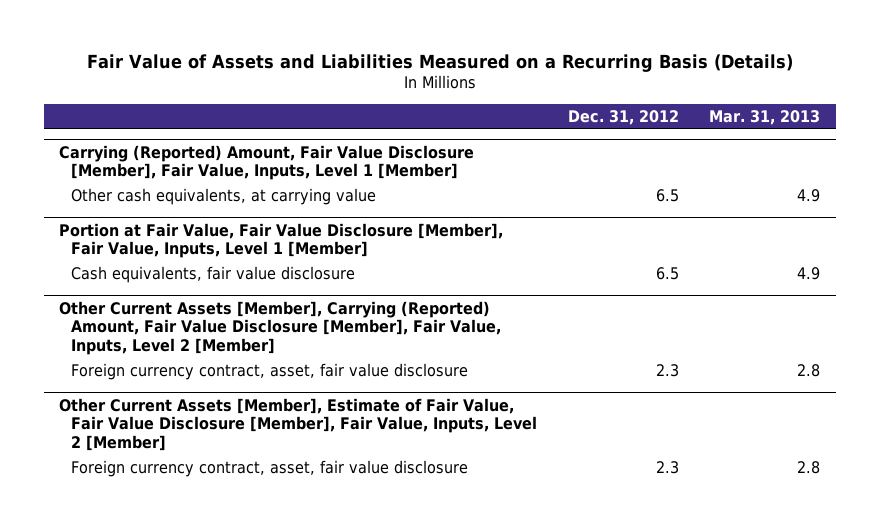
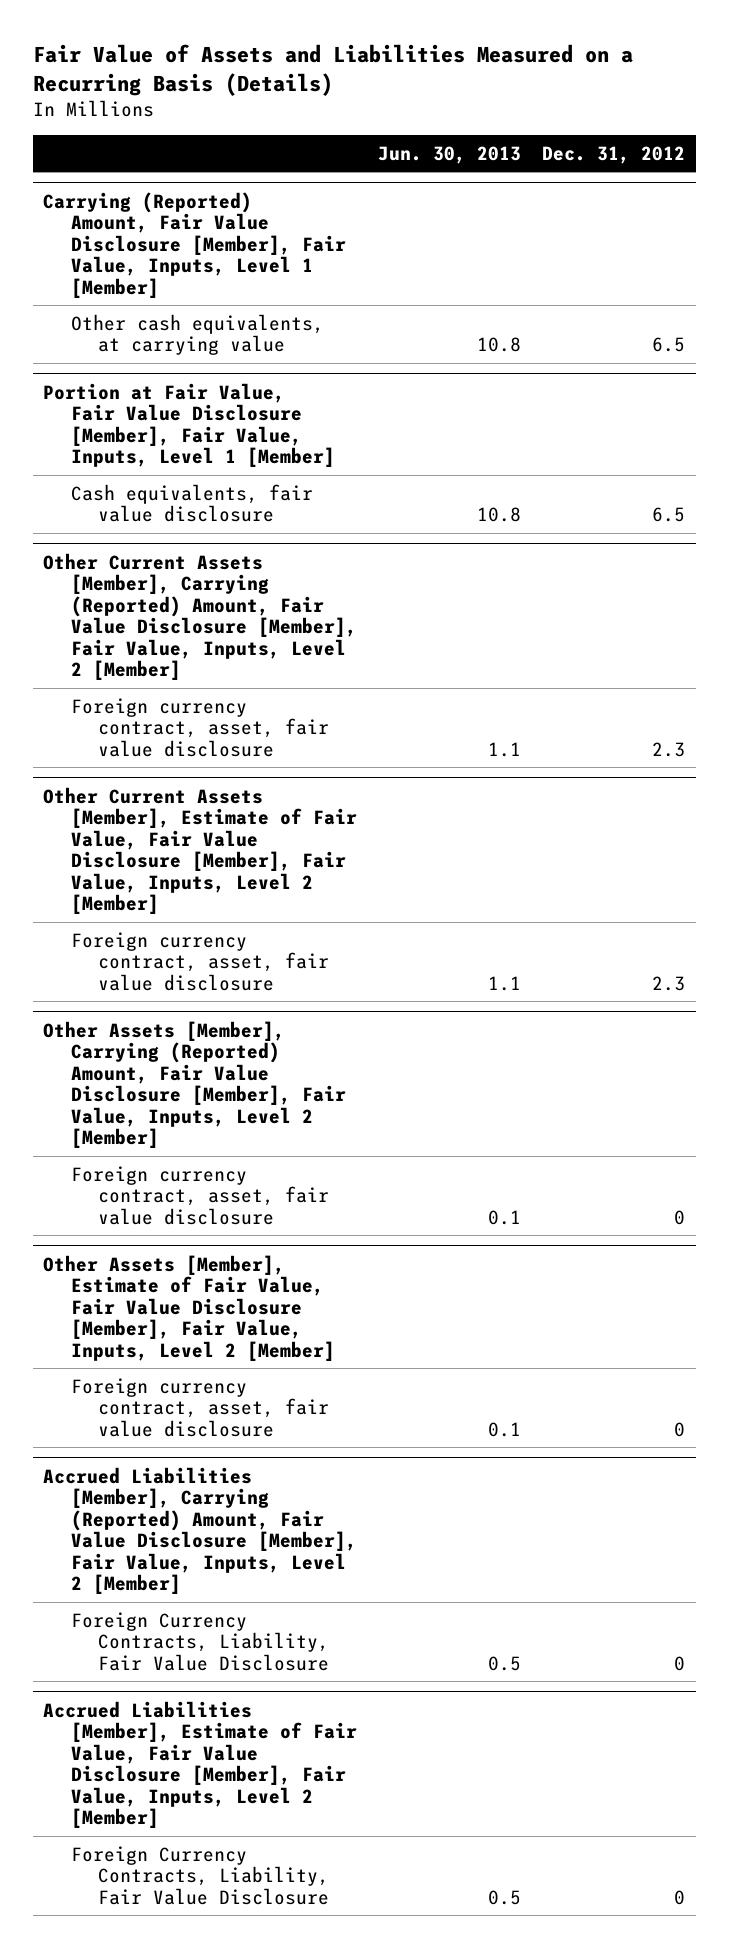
[709,109,821,125] Mar. 31, 2013 -> none
none -> [378,145,522,164] Jun. 30, 2013
none -> [43,1020,346,1149] Other Assets [Member], Carrying (Reported) Amount, Fair Value Disclosure [Member], Fair Value, Inputs, Level 2 [Member]
none -> [70,1165,329,1225] Foreign currency contract, asset, fair value disclosure
none -> [43,1254,335,1361] Other Assets [Member], Estimate of Fair Value, Fair Value Disclosure [Member], Fair Value, Inputs, Level 2 [Member]
none -> [70,1377,329,1437] Foreign currency contract, asset, fair value disclosure
none -> [43,1466,357,1595] Accrued Liabilities [Member], Carrying (Reported) Amount, Fair Value Disclosure [Member], Fair Value, Inputs, Level 2 [Member]
none -> [70,1611,329,1671] Foreign Currency Contracts, Liability, Fair Value Disclosure
none -> [43,1700,357,1829] Accrued Liabilities [Member], Estimate of Fair Value, Fair Value Disclosure [Member], Fair Value, Inputs, Level 2 [Member]
none -> [70,1845,329,1905] Foreign Currency Contracts, Liability, Fair Value Disclosure

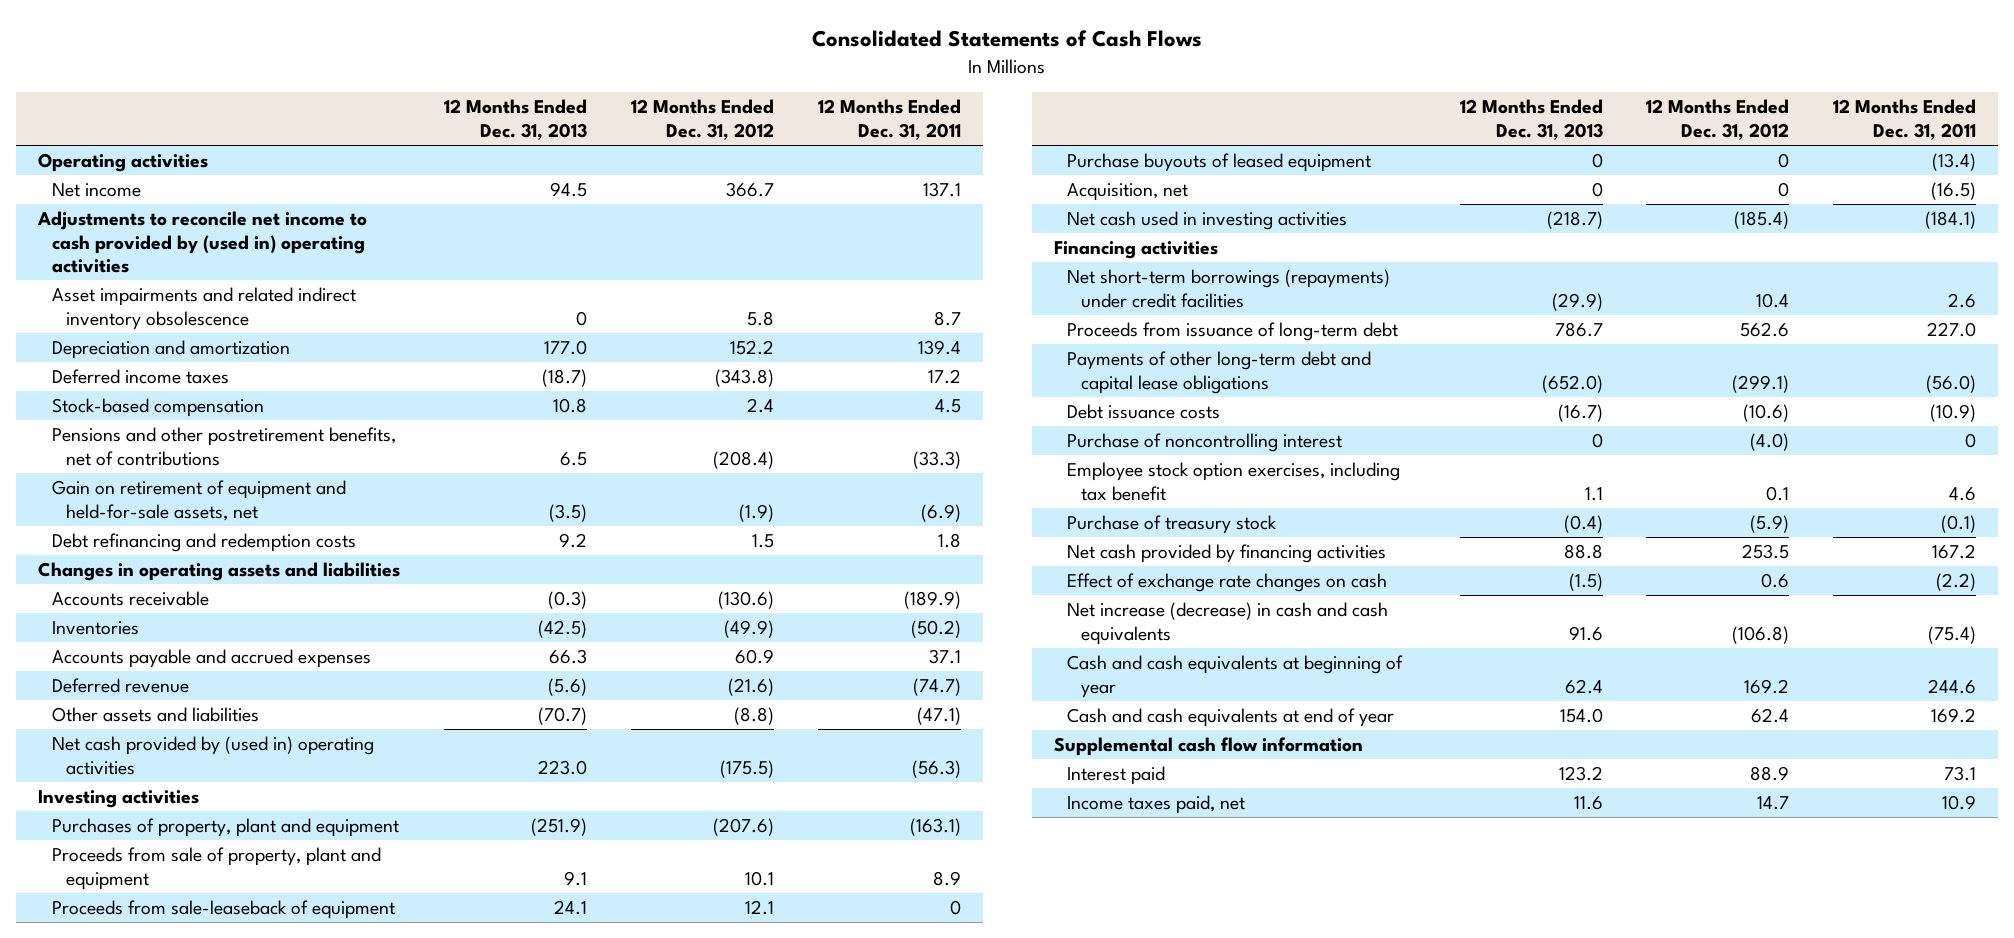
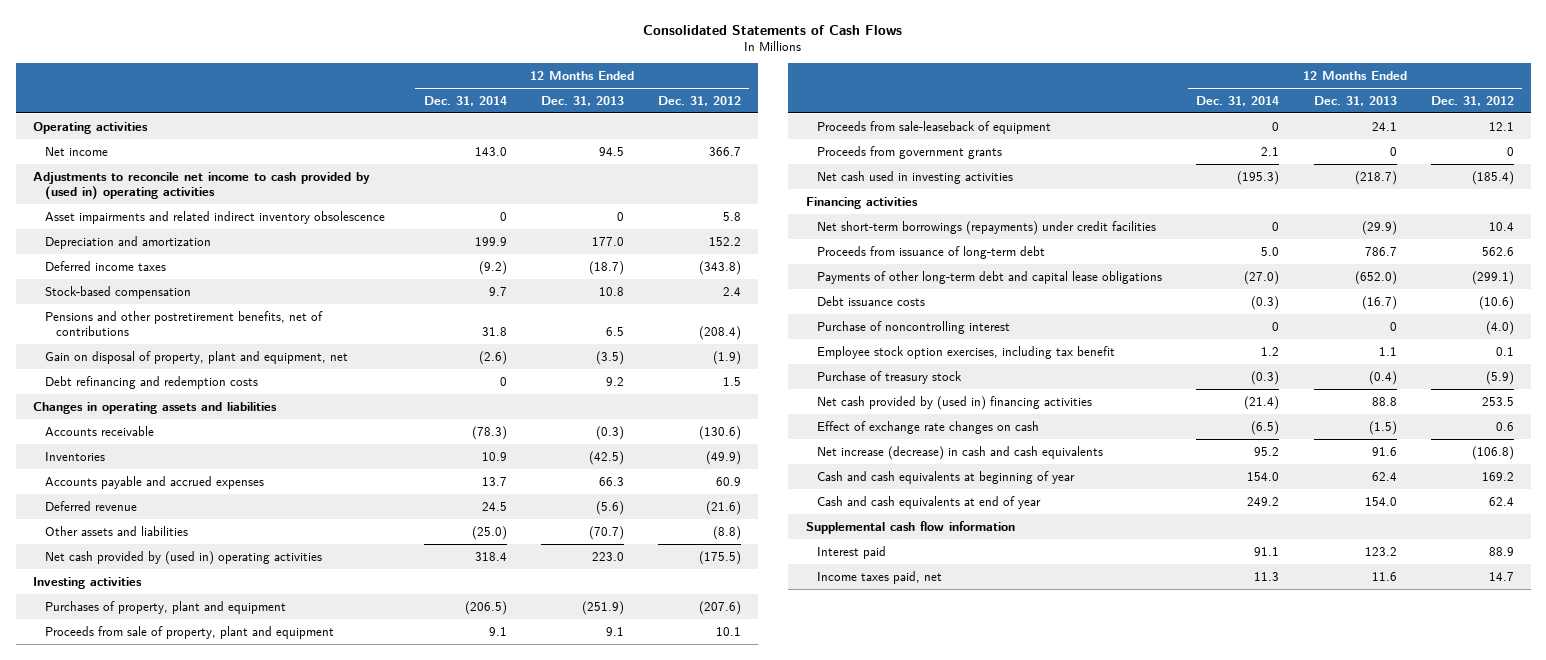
[817,99,961,141] 12 Months Ended Dec. 31, 2011 -> none
none -> [423,95,507,106] Dec. 31, 2014
[51,480,346,521] Gain on retirement of equipment and held-for-sale assets, net -> [44,350,348,364] Gain on disposal of property, plant and equipment, net
[1067,153,1372,173] Purchase buyouts of leased equipment -> none
[1067,183,1189,202] Acquisition, net -> none
none -> [817,145,1003,159] Proceeds from government grants
[1067,544,1387,564] Net cash provided by financing activities -> [817,395,1093,410] Net cash provided by (used in) financing activities

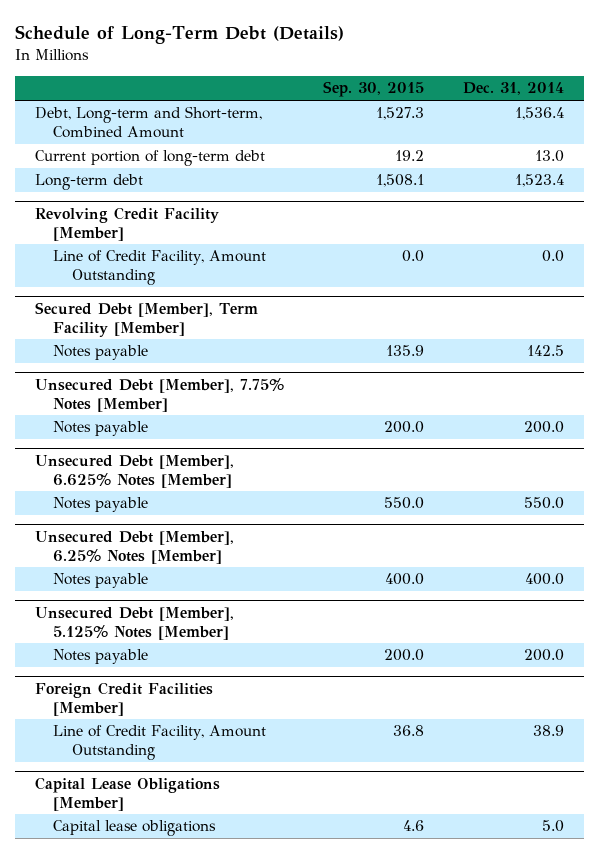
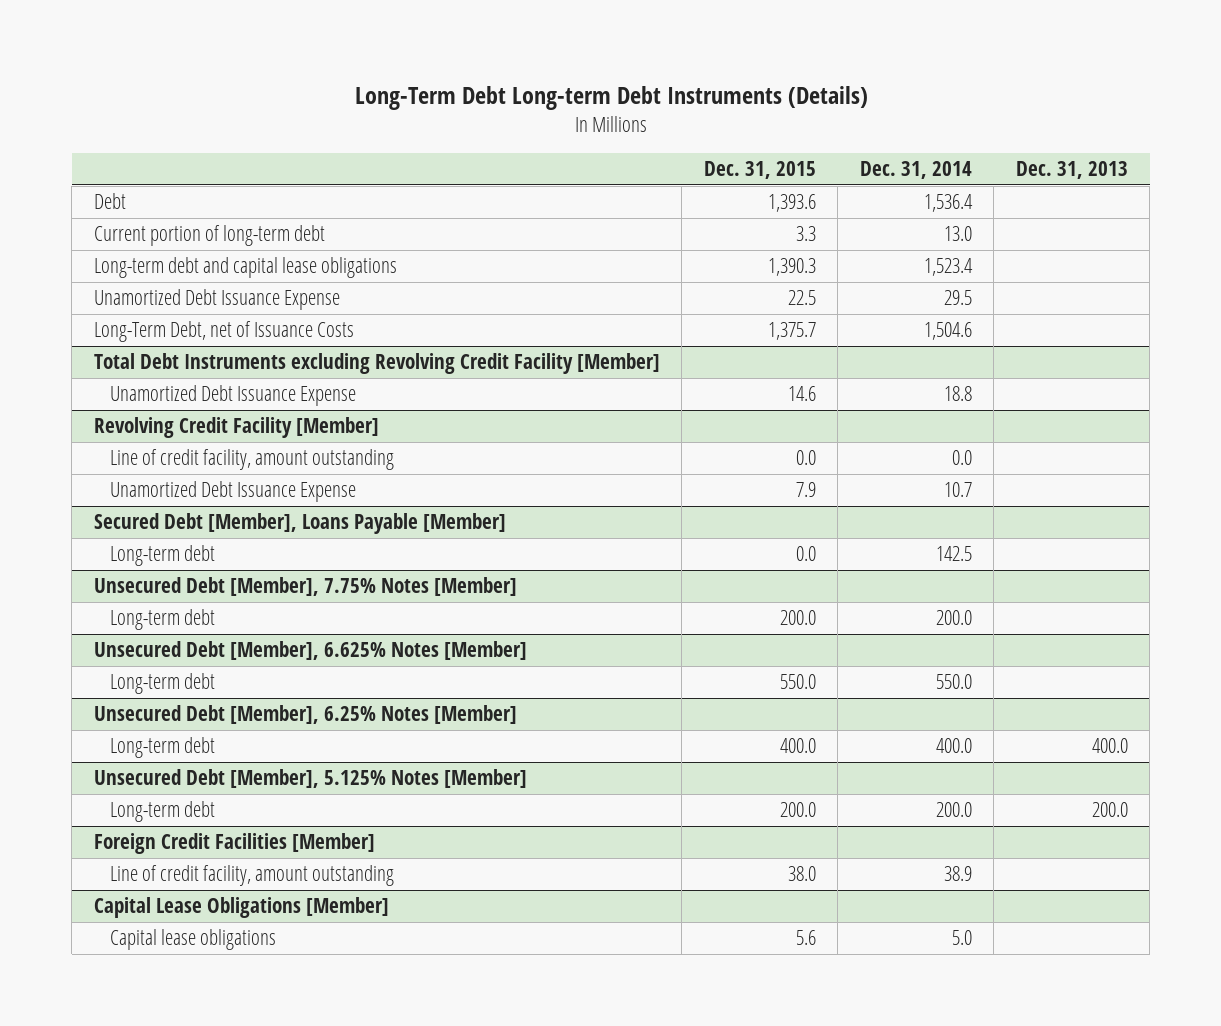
[14,25,344,45] Schedule of Long-Term Debt (Details) -> [354,86,868,111] Long-Term Debt Long-term Debt Instruments (Details)
[322,81,424,98] Sep. 30, 2015 -> none
none -> [703,161,816,180] Dec. 31, 2015
none -> [1015,161,1128,180] Dec. 31, 2013
[34,106,262,139] Debt, Long-term and Short-term, Combined Amount -> [93,193,126,210] Debt
[34,174,143,191] Long-term debt -> [93,257,397,279] Long-term debt and capital lease obligations
none -> [93,289,340,311] Unamortized Debt Issuance Expense
none -> [93,321,354,343] Long-Term Debt, net of Issuance Costs
none -> [93,353,660,375] Total Debt Instruments excluding Revolving Credit Facility [Member]
none -> [109,385,356,407] Unamortized Debt Issuance Expense
[34,301,258,337] Secured Debt [Member], Term Facility [Member] -> none
[53,250,267,286] Line of Credit Facility, Amount Outstanding -> [109,449,394,471] Line of credit facility, amount outstanding
none -> [109,481,356,503] Unamortized Debt Issuance Expense
none -> [93,513,506,535] Secured Debt [Member], Loans Payable [Member]
[53,345,149,361] Notes payable -> [109,545,215,567] Long-term debt
[53,421,149,437] Notes payable -> [109,609,215,631] Long-term debt
[53,497,149,513] Notes payable -> [109,673,215,695] Long-term debt
[53,573,149,589] Notes payable -> [109,737,215,759] Long-term debt
[53,649,149,665] Notes payable -> [109,801,215,823] Long-term debt
[53,725,267,761] Line of Credit Facility, Amount Outstanding -> [109,865,394,887] Line of credit facility, amount outstanding

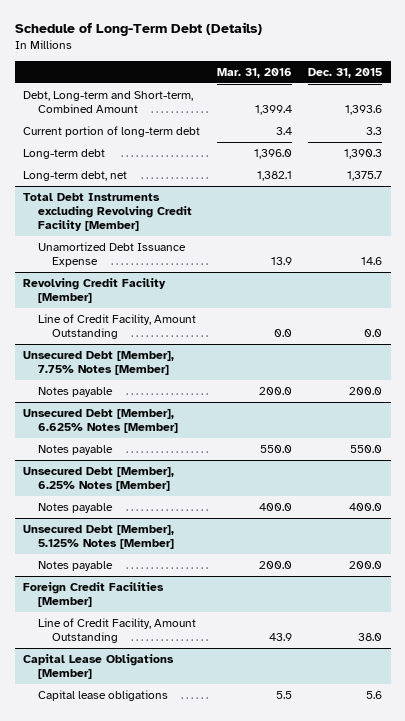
[354,86,868,111] Long-Term Debt Long-term Debt Instruments (Details) -> [14,22,262,37] Schedule of Long-Term Debt (Details)
[859,161,972,180] Dec. 31, 2014 -> none
[1015,161,1128,180] Dec. 31, 2013 -> none
none -> [216,68,292,79] Mar. 31, 2016
[93,193,126,210] Debt -> [22,90,193,114] Debt, Long-term and Short-term, Combined Amount
[93,289,340,311] Unamortized Debt Issuance Expense -> none
[93,257,397,279] Long-term debt and capital lease obligations -> [22,148,105,159] Long-term debt
[93,321,354,343] Long-Term Debt, net of Issuance Costs -> [22,170,127,181] Long-term debt, net
[109,481,356,503] Unamortized Debt Issuance Expense -> none
[93,513,506,535] Secured Debt [Member], Loans Payable [Member] -> none
[109,545,215,567] Long-term debt -> none
[109,449,394,471] Line of credit facility, amount outstanding -> [37,313,196,340] Line of Credit Facility, Amount Outstanding
[109,609,215,631] Long-term debt -> [37,386,113,397] Notes payable
[109,673,215,695] Long-term debt -> [37,444,113,455] Notes payable
[109,737,215,759] Long-term debt -> [37,502,113,513] Notes payable
[109,801,215,823] Long-term debt -> [37,560,113,571] Notes payable
[109,865,394,887] Line of credit facility, amount outstanding -> [37,617,196,644] Line of Credit Facility, Amount Outstanding

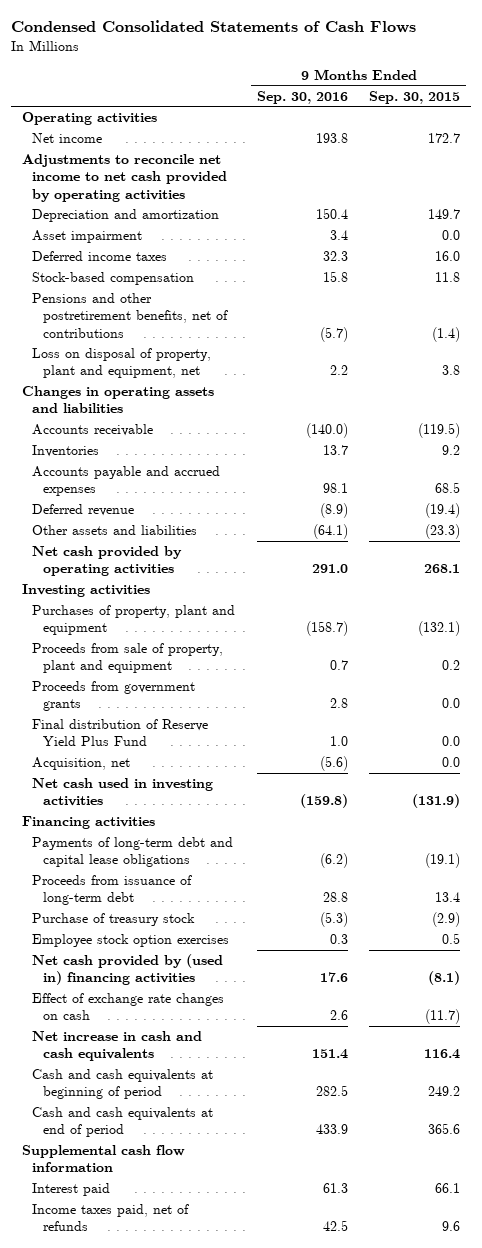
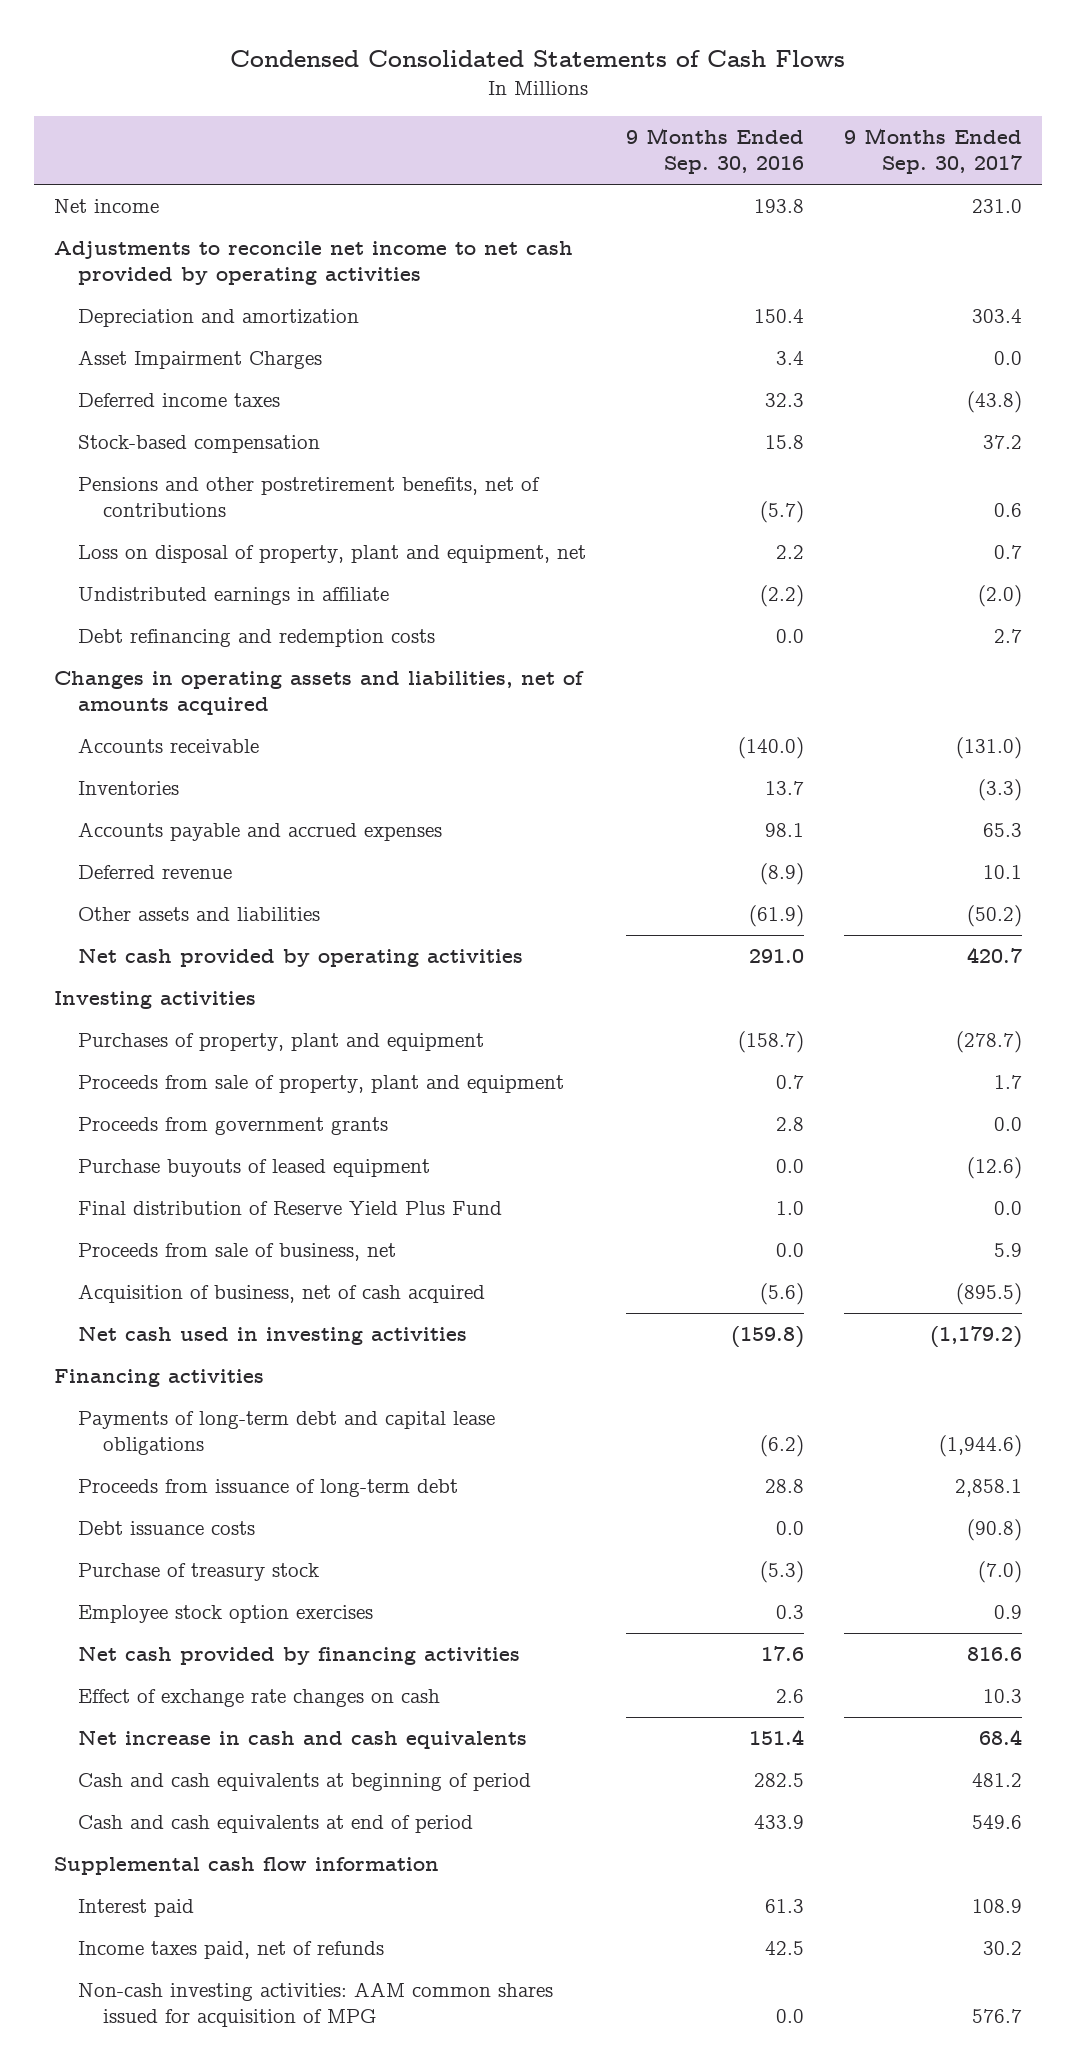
[369,90,461,104] Sep. 30, 2015 -> none
none -> [843,128,1022,175] 9 Months Ended Sep. 30, 2017
[21,112,157,126] Operating activities -> none
[32,230,143,244] Asset impairment -> [78,350,323,370] Asset Impairment Charges
none -> [78,587,390,606] Undistributed earnings in affiliate
none -> [78,629,436,648] Debt refinancing and redemption costs
[21,386,214,414] Changes in operating assets and liabilities -> [54,671,585,716] Changes in operating assets and liabilities, net of amounts acquired
[312,524,348,540] (64.1) -> [749,905,805,928] (61.9)
none -> [78,1159,431,1178] Purchase buyouts of leased equipment
none -> [78,1243,397,1262] Proceeds from sale of business, net
[32,757,131,771] Acquisition, net -> [78,1284,486,1304] Acquisition of business, net of cash acquired
none -> [78,1521,256,1536] Debt issuance costs
[32,954,224,986] Net cash provided by (used in) financing activities -> [78,1646,521,1666] Net cash provided by financing activities
none -> [78,1982,554,2028] Non-cash investing activities: AAM common shares issued for acquisition of MPG

